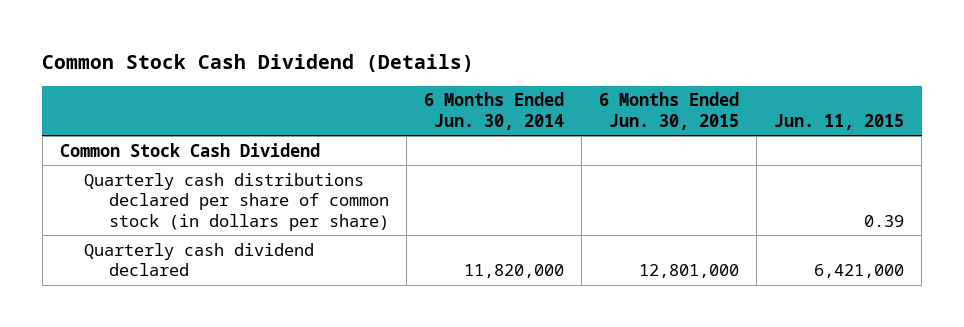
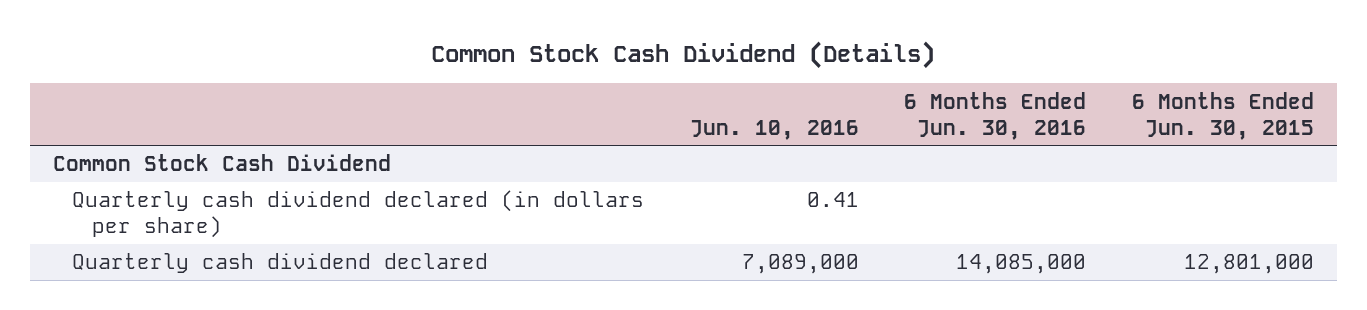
[424,92,565,130] 6 Months Ended Jun. 30, 2014 -> none
[774,113,905,130] Jun. 11, 2015 -> none
none -> [689,119,859,140] Jun. 10, 2016
none -> [904,91,1087,140] 6 Months Ended Jun. 30, 2016
[84,172,390,231] Quarterly cash distributions declared per share of common stock (in dollars per share) -> [72,190,645,239] Quarterly cash dividend declared (in dollars per share)

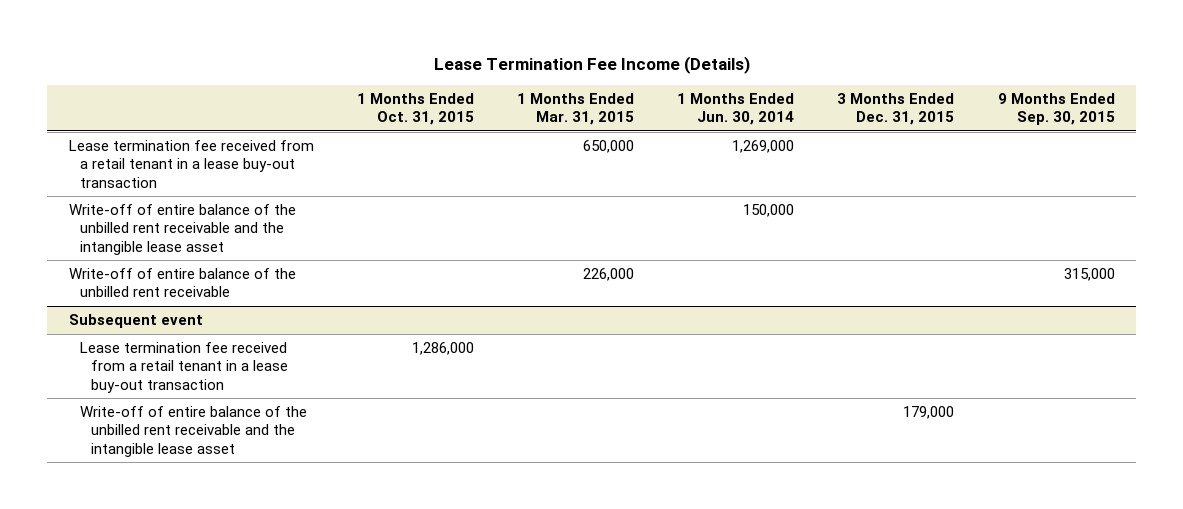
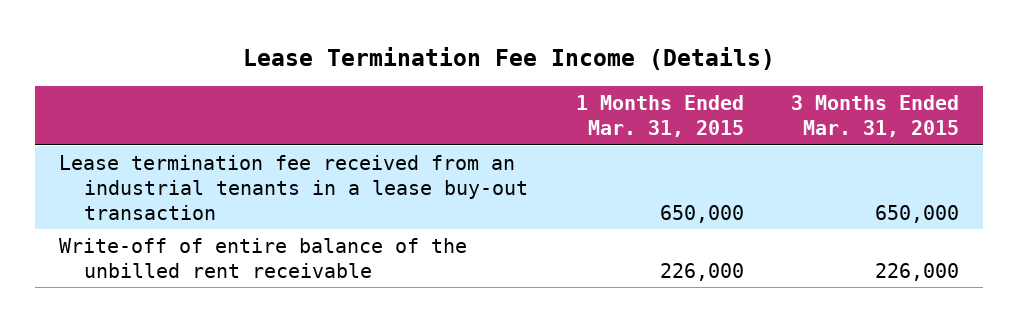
[356,93,474,126] 1 Months Ended Oct. 31, 2015 -> none
[677,93,795,126] 1 Months Ended Jun. 30, 2014 -> none
[837,93,955,126] 3 Months Ended Dec. 31, 2015 -> none
[997,93,1115,126] 9 Months Ended Sep. 30, 2015 -> none
none -> [791,95,960,138] 3 Months Ended Mar. 31, 2015
[68,204,296,255] Write-off of entire balance of the unbilled rent receivable and the intangible lease asset -> none
[68,140,314,188] Lease termination fee received from a retail tenant in a lease buy-out transaction -> [59,154,529,221] Lease termination fee received from an industrial tenants in a lease buy-out transaction
[68,314,203,329] Subsequent event -> none
[79,342,289,393] Lease termination fee received from a retail tenant in a lease buy-out transaction -> none
[79,406,307,457] Write-off of entire balance of the unbilled rent receivable and the intangible lease asset -> none

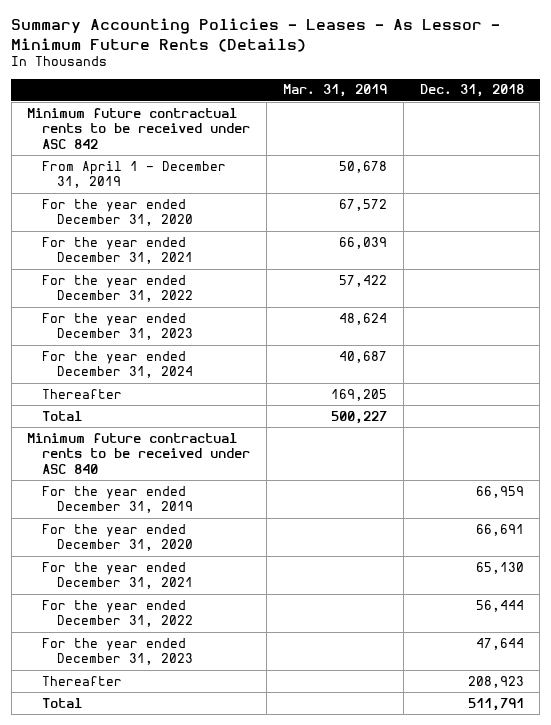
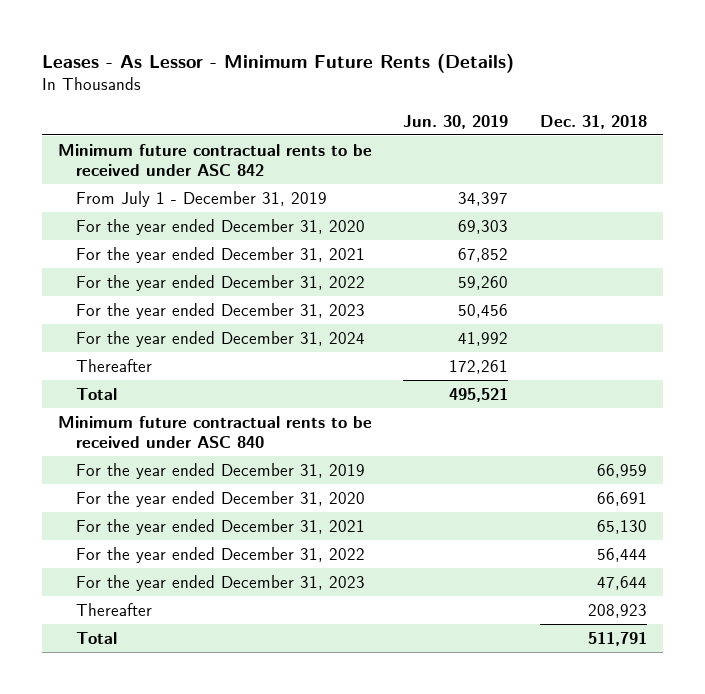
[11,18,501,52] Summary Accounting Policies - Leases - As Lessor - Minimum Future Rents (Details) -> [41,52,514,73] Leases - As Lessor - Minimum Future Rents (Details)
[283,84,388,98] Mar. 31, 2019 -> none
none -> [403,114,509,129] Jun. 30, 2019
[42,160,227,189] From April 1 - December 31, 2019 -> [75,190,327,207] From July 1 - December 31, 2019

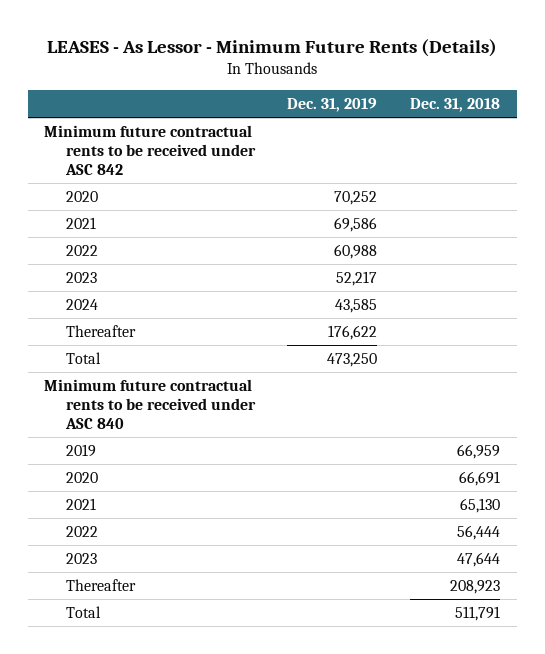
[41,52,514,73] Leases - As Lessor - Minimum Future Rents (Details) -> [47,38,498,57] LEASES - As Lessor - Minimum Future Rents (Details)
[403,114,509,129] Jun. 30, 2019 -> none
none -> [287,98,378,113] Dec. 31, 2019
[75,190,327,207] From July 1 - December 31, 2019 -> none
[75,330,365,347] For the year ended December 31, 2024 -> none
none -> [65,191,98,203] 2020
[75,218,365,235] For the year ended December 31, 2020 -> [65,217,96,230] 2021
[75,246,365,263] For the year ended December 31, 2021 -> [65,245,98,257] 2022
[75,274,365,291] For the year ended December 31, 2022 -> [65,272,97,284] 2023
[75,302,365,319] For the year ended December 31, 2023 -> [65,299,98,311] 2024
[75,462,365,479] For the year ended December 31, 2019 -> [65,444,96,458] 2019
[75,490,365,507] For the year ended December 31, 2020 -> [65,472,98,484] 2020
[75,518,365,535] For the year ended December 31, 2021 -> [65,498,96,511] 2021
[75,546,365,563] For the year ended December 31, 2022 -> [65,526,98,538] 2022
[75,574,365,591] For the year ended December 31, 2023 -> [65,553,97,565] 2023

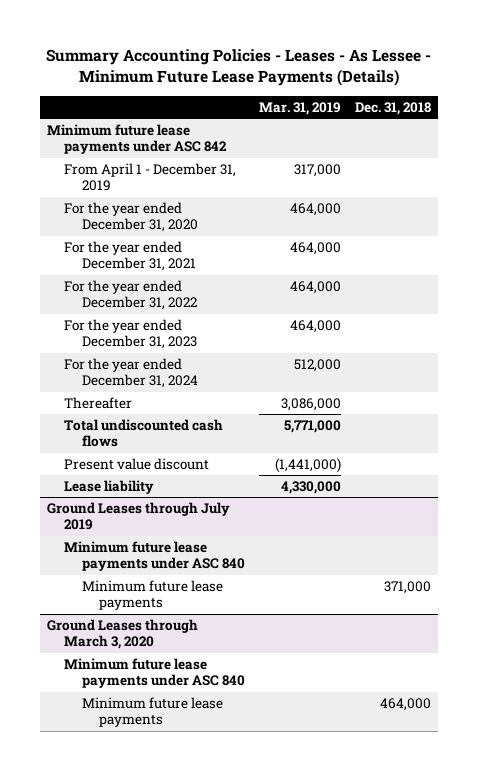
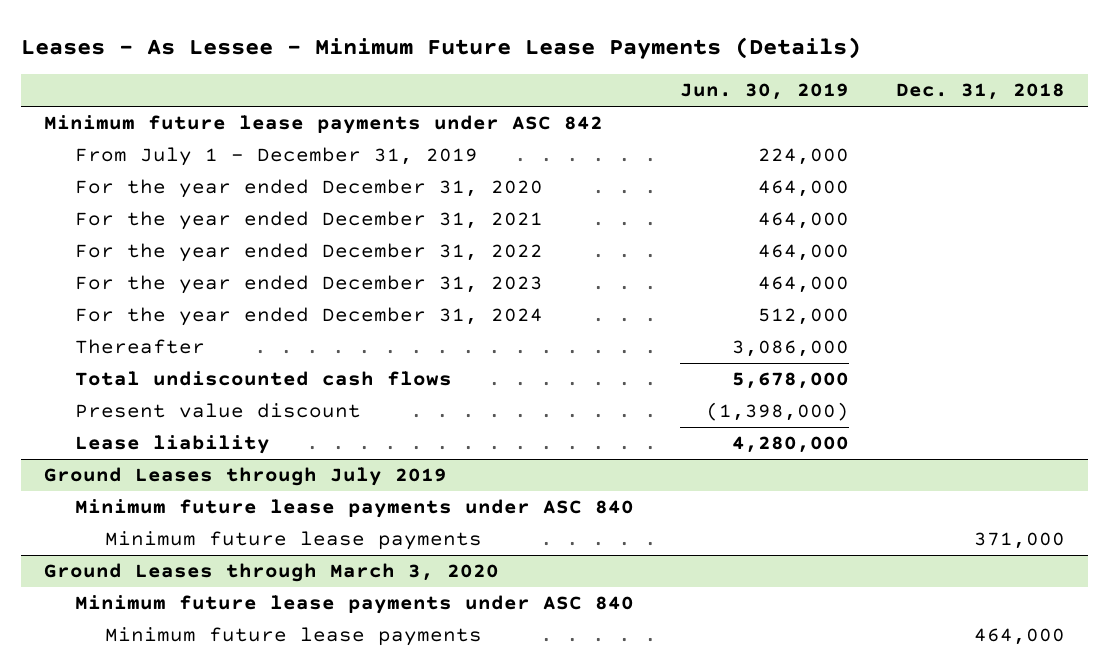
[45,49,431,87] Summary Accounting Policies - Leases - As Lessee - Minimum Future Lease Payments (Details) -> [21,36,862,59] Leases - As Lessee - Minimum Future Lease Payments (Details)
[258,101,341,115] Mar. 31, 2019 -> none
none -> [680,83,850,101] Jun. 30, 2019
[64,163,237,192] From April 1 - December 31, 2019 -> [74,146,478,166] From July 1 - December 31, 2019

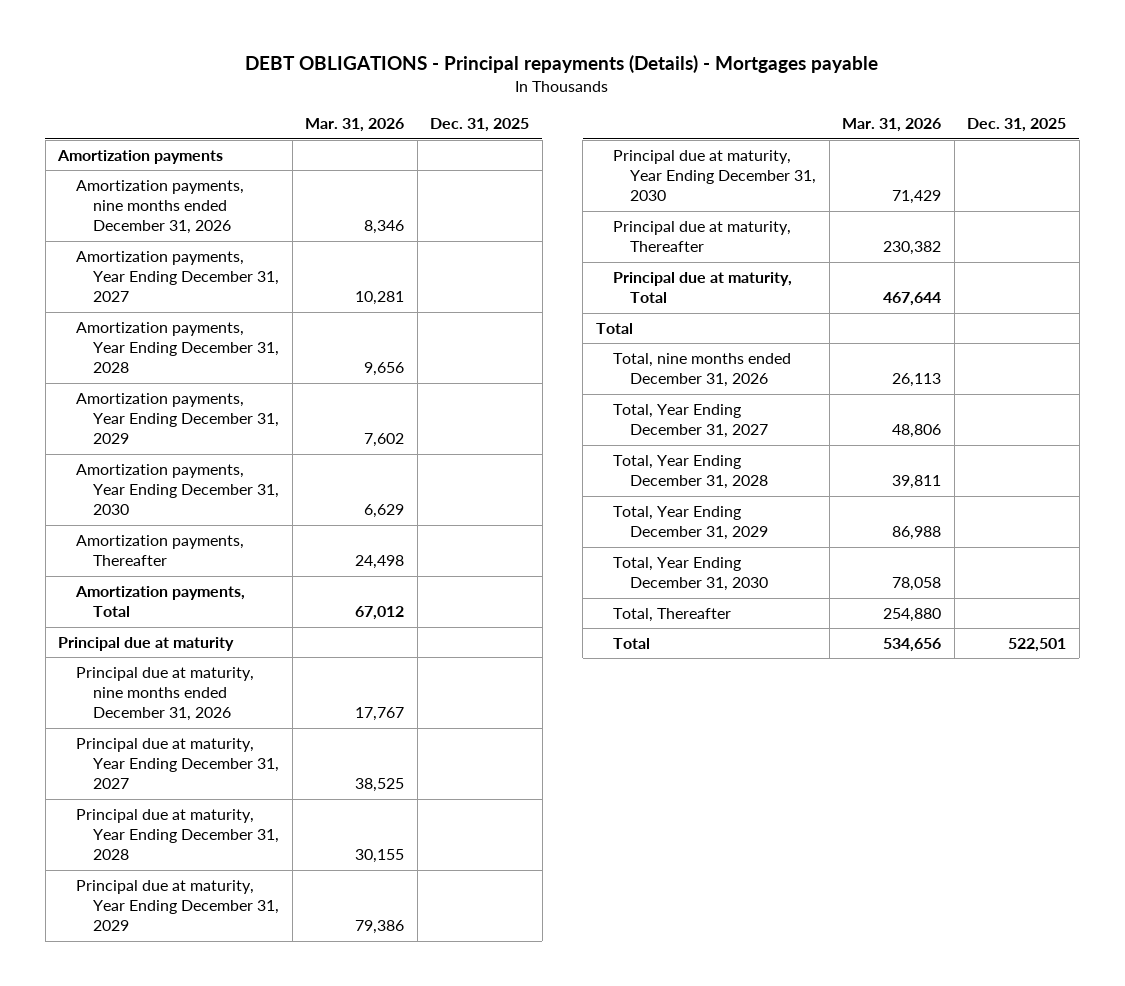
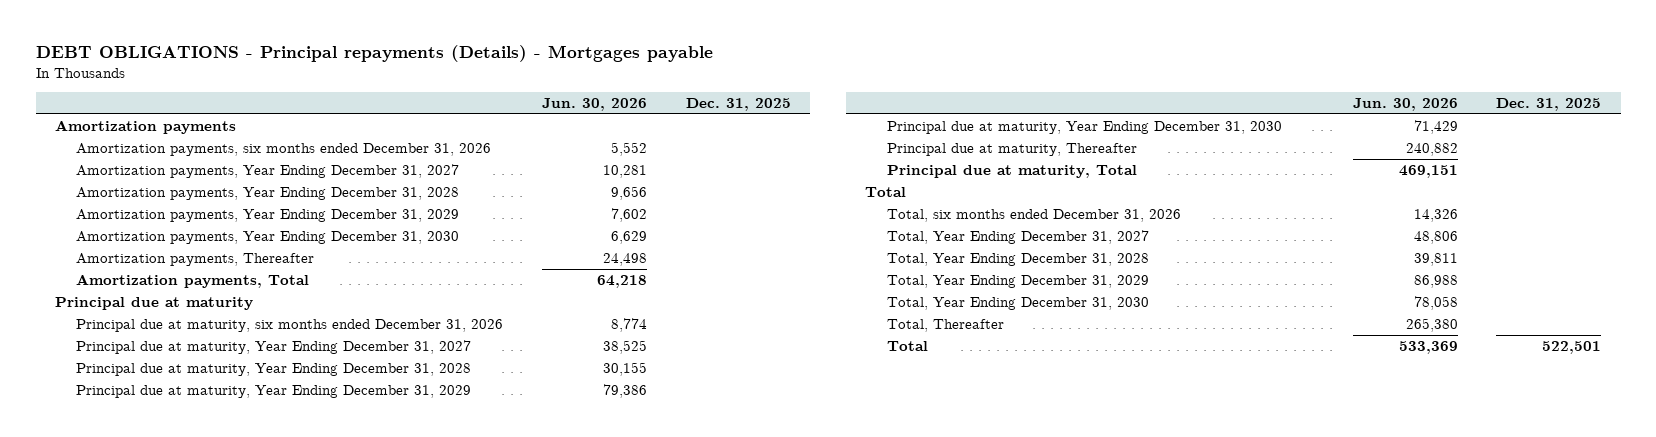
[305,118,405,133] Mar. 31, 2026 -> none
none -> [542,97,648,111] Jun. 30, 2026
[75,180,244,235] Amortization payments, nine months ended December 31, 2026 -> [76,142,492,156] Amortization payments, six months ended December 31, 2026
[75,667,254,722] Principal due at maturity, nine months ended December 31, 2026 -> [76,318,504,332] Principal due at maturity, six months ended December 31, 2026
[612,353,791,388] Total, nine months ended December 31, 2026 -> [887,208,1182,222] Total, six months ended December 31, 2026

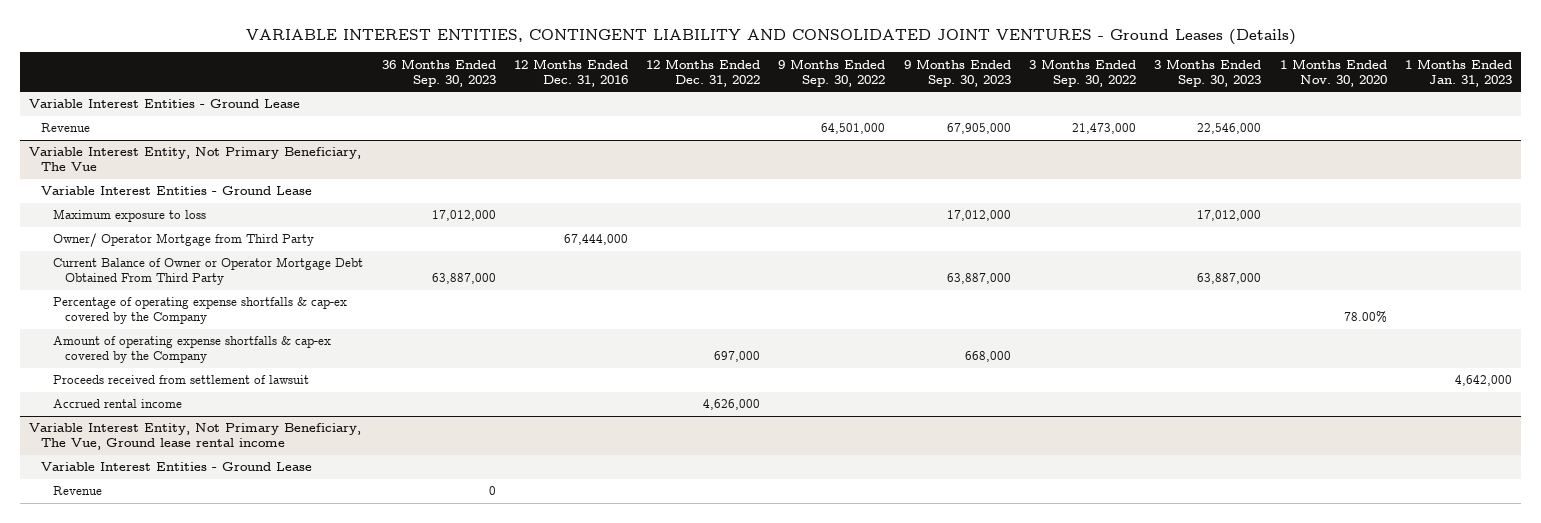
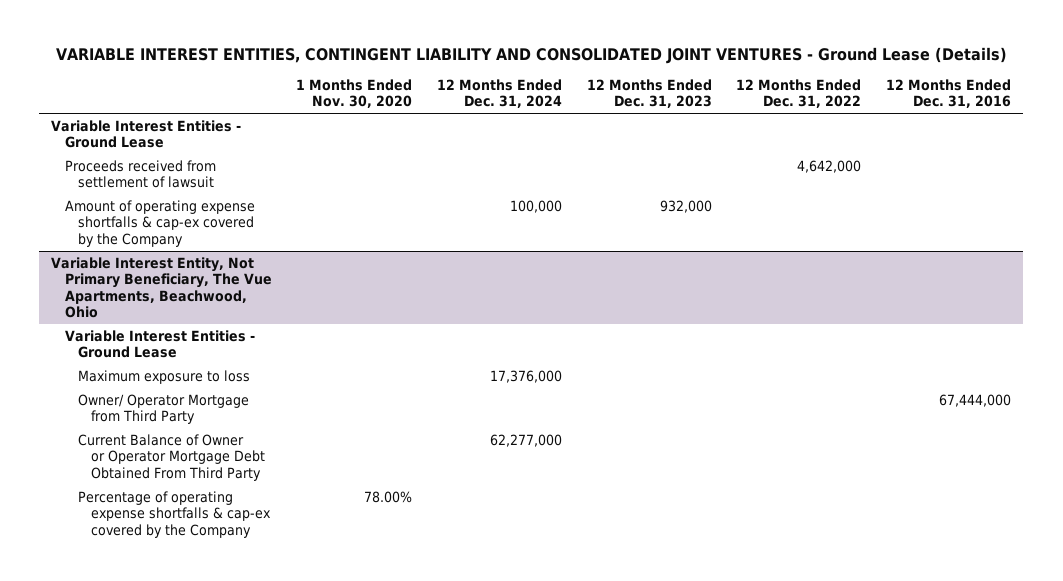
[245,28,1296,45] VARIABLE INTEREST ENTITIES, CONTINGENT LIABILITY AND CONSOLIDATED JOINT VENTURES - Ground Leases (Details) -> [56,46,1008,64] VARIABLE INTEREST ENTITIES, CONTINGENT LIABILITY AND CONSOLIDATED JOINT VENTURES - Ground Lease (Details)
[381,58,496,87] 36 Months Ended Sep. 30, 2023 -> none
[778,58,886,87] 9 Months Ended Sep. 30, 2022 -> none
[903,58,1011,87] 9 Months Ended Sep. 30, 2023 -> none
[1029,58,1137,87] 3 Months Ended Sep. 30, 2022 -> none
[1154,58,1262,87] 3 Months Ended Sep. 30, 2023 -> none
[1405,58,1513,87] 1 Months Ended Jan. 31, 2023 -> none
none -> [436,78,562,109] 12 Months Ended Dec. 31, 2024
none -> [586,78,712,109] 12 Months Ended Dec. 31, 2023
[41,123,91,133] Revenue -> none
none -> [64,159,216,189] Proceeds received from settlement of lawsuit
none -> [64,199,255,247] Amount of operating expense shortfalls & cap-ex covered by the Company
[29,147,362,172] Variable Interest Entity, Not Primary Beneficiary, The Vue -> [51,256,272,319] Variable Interest Entity, Not Primary Beneficiary, The Vue Apartments, Beachwood, Ohio
[53,336,332,364] Amount of operating expense shortfalls & cap-ex covered by the Company -> none
[53,375,310,385] Proceeds received from settlement of lawsuit -> none
[53,399,183,409] Accrued rental income -> none
[29,423,362,451] Variable Interest Entity, Not Primary Beneficiary, The Vue, Ground lease rental income -> none
[41,462,313,472] Variable Interest Entities - Ground Lease -> none
[53,486,103,496] Revenue -> none

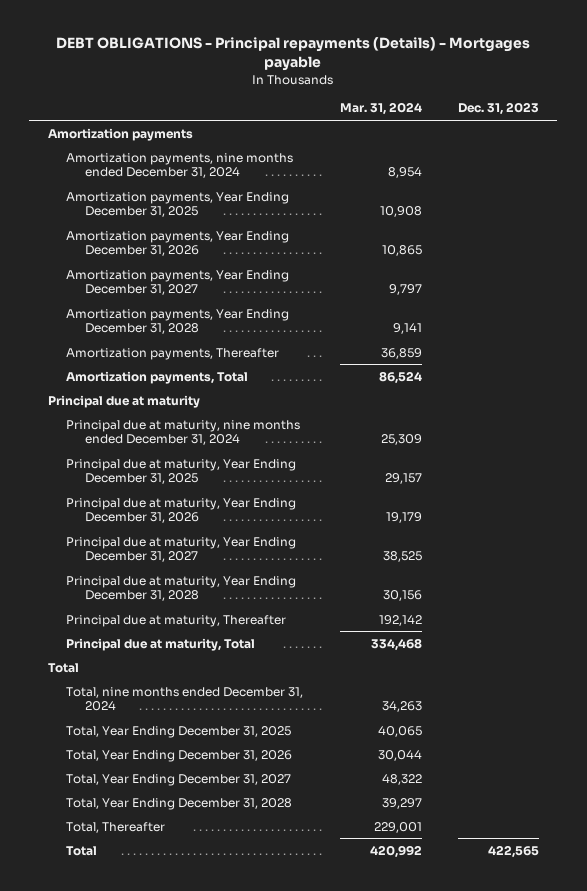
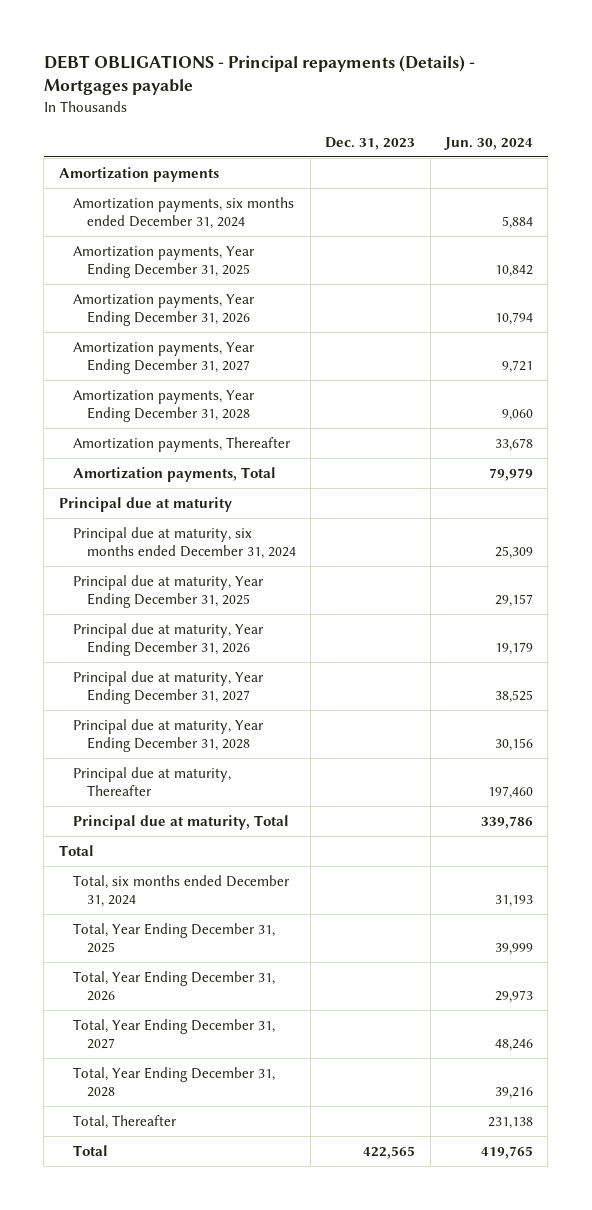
[339,102,422,116] Mar. 31, 2024 -> none
none -> [443,136,533,150] Jun. 30, 2024
[66,152,294,179] Amortization payments, nine months ended December 31, 2024 -> [72,196,294,229] Amortization payments, six months ended December 31, 2024
[66,419,301,446] Principal due at maturity, nine months ended December 31, 2024 -> [72,526,296,559] Principal due at maturity, six months ended December 31, 2024
[66,686,304,712] Total, nine months ended December 31, 2024 -> [72,874,290,907] Total, six months ended December 31, 2024

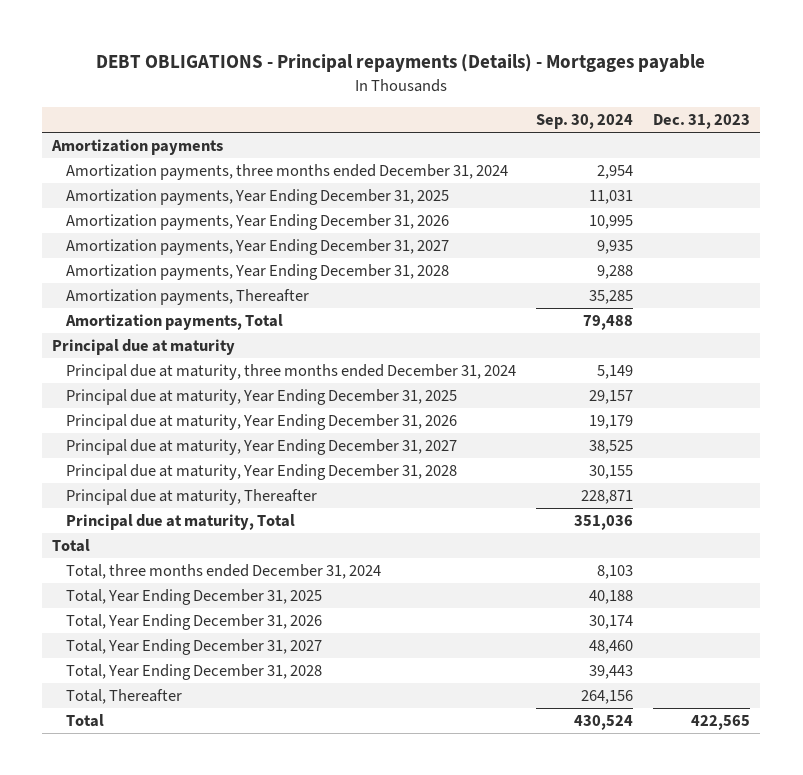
[443,136,533,150] Jun. 30, 2024 -> none
none -> [536,114,634,130] Sep. 30, 2024
[72,196,294,229] Amortization payments, six months ended December 31, 2024 -> [66,164,509,181] Amortization payments, three months ended December 31, 2024
[72,526,296,559] Principal due at maturity, six months ended December 31, 2024 -> [66,364,517,381] Principal due at maturity, three months ended December 31, 2024
[72,874,290,907] Total, six months ended December 31, 2024 -> [66,564,382,580] Total, three months ended December 31, 2024

